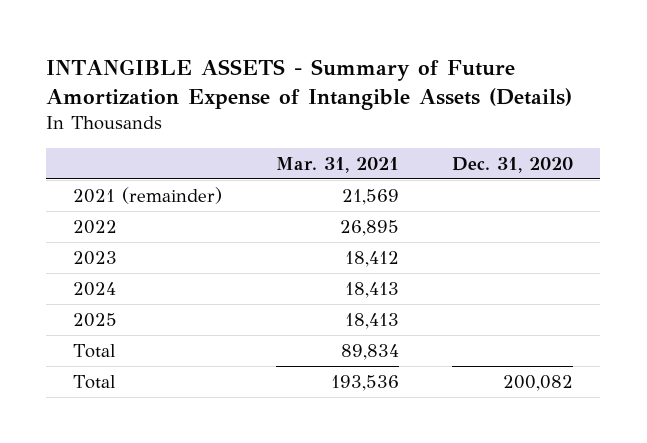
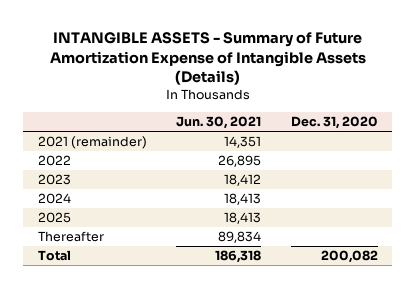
[275,156,399,173] Mar. 31, 2021 -> none
none -> [176,116,262,130] Jun. 30, 2021
[73,344,117,359] Total -> [37,231,104,243] Thereafter

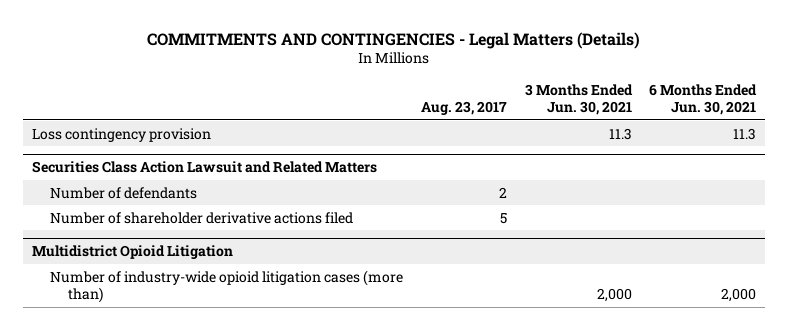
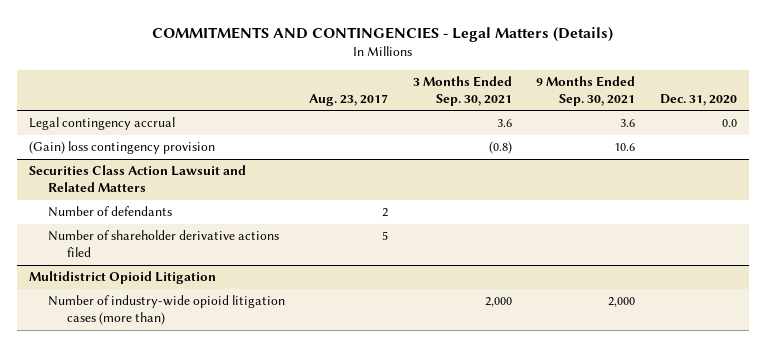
[524,83,633,116] 3 Months Ended Jun. 30, 2021 -> none
[649,83,758,116] 6 Months Ended Jun. 30, 2021 -> none
none -> [412,76,512,106] 3 Months Ended Sep. 30, 2021
none -> [536,76,636,106] 9 Months Ended Sep. 30, 2021
none -> [659,93,737,106] Dec. 31, 2020
none -> [28,117,175,131] Legal contingency accrual
[32,127,212,142] Loss contingency provision -> [28,141,215,155] (Gain) loss contingency provision

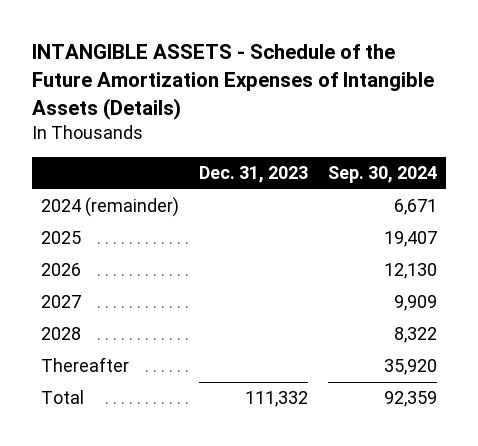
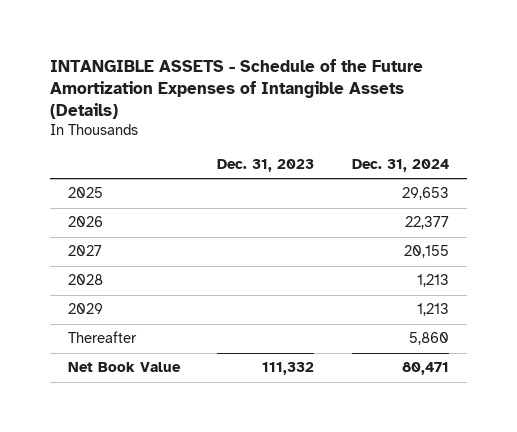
[327,165,437,183] Sep. 30, 2024 -> none
none -> [351,158,449,172] Dec. 31, 2024
[41,197,180,218] 2024 (remainder) -> none
none -> [68,303,104,315] 2029
[41,390,85,405] Total -> [68,362,182,373] Net Book Value

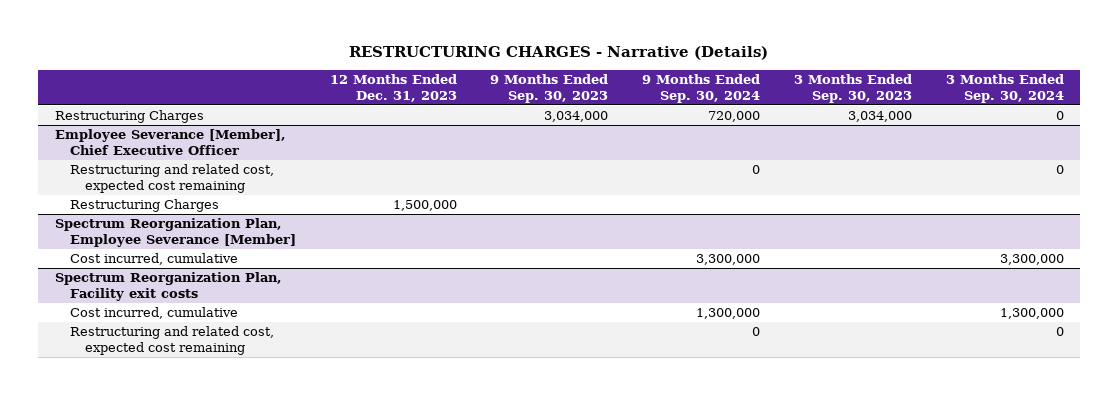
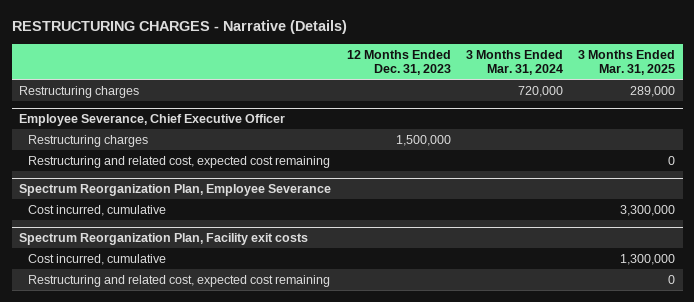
[490,74,609,103] 9 Months Ended Sep. 30, 2023 -> none
[642,74,761,103] 9 Months Ended Sep. 30, 2024 -> none
[793,74,912,103] 3 Months Ended Sep. 30, 2023 -> none
[945,74,1064,103] 3 Months Ended Sep. 30, 2024 -> none
none -> [465,49,563,76] 3 Months Ended Mar. 31, 2024
none -> [578,49,676,76] 3 Months Ended Mar. 31, 2025
[54,110,204,124] Restructuring Charges -> [19,85,140,98] Restructuring charges
[54,129,286,155] Employee Severance [Member], Chief Executive Officer -> [19,114,286,127] Employee Severance, Chief Executive Officer
none -> [28,134,149,147] Restructuring charges
[69,199,219,213] Restructuring Charges -> none
[54,218,296,247] Spectrum Reorganization Plan, Employee Severance [Member] -> [19,184,332,197] Spectrum Reorganization Plan, Employee Severance

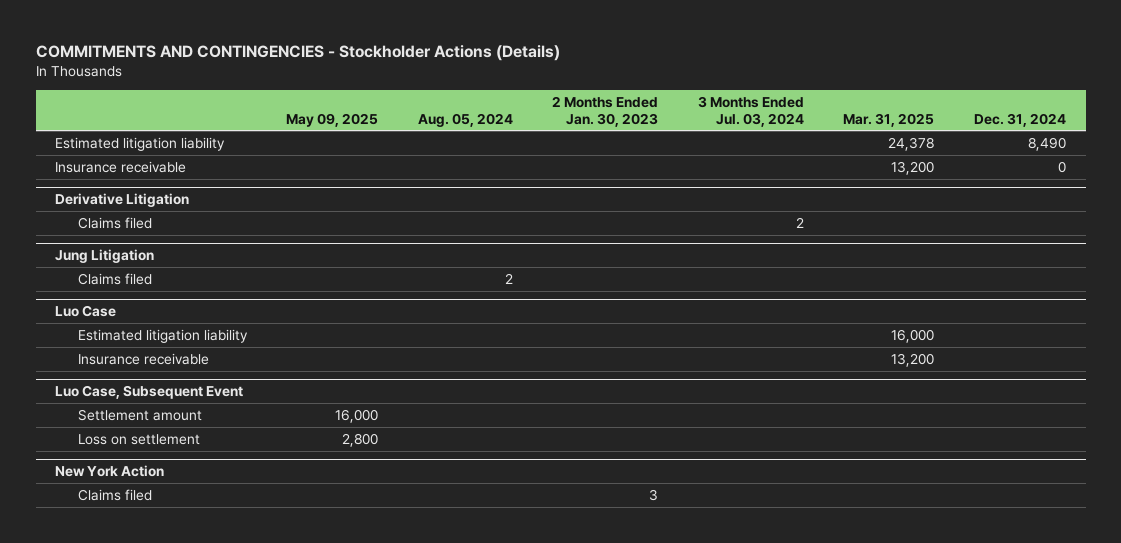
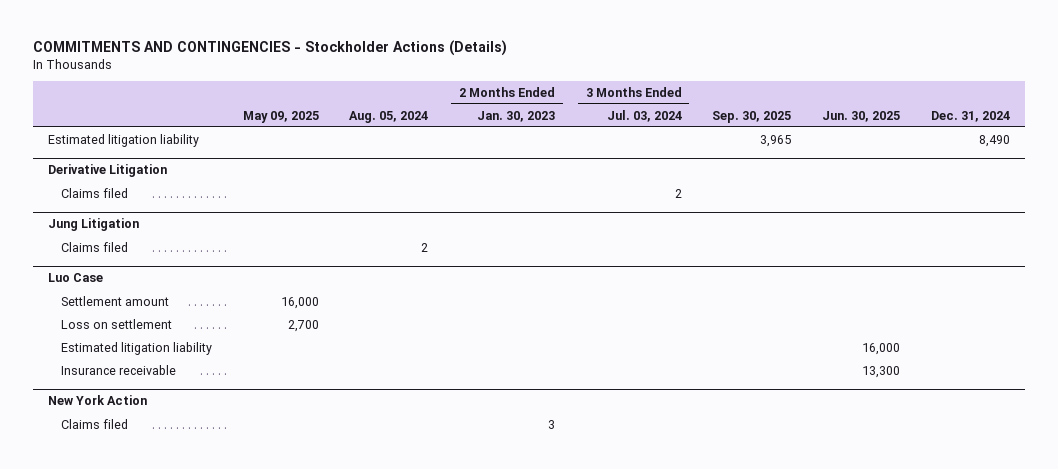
[843,112,935,127] Mar. 31, 2025 -> none
none -> [712,110,792,123] Sep. 30, 2025
none -> [821,110,900,122] Jun. 30, 2025
[55,160,187,173] Insurance receivable -> none
none -> [61,295,170,306] Settlement amount
none -> [61,318,173,329] Loss on settlement
[55,385,244,400] Luo Case, Subsequent Event -> none
[77,408,202,421] Settlement amount -> none
[77,433,200,445] Loss on settlement -> none

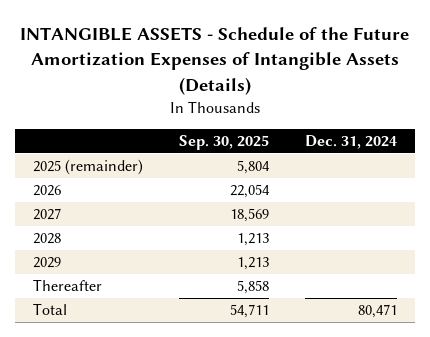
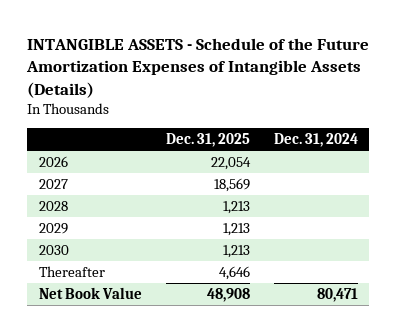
[179,134,270,150] Sep. 30, 2025 -> none
none -> [165,133,250,148] Dec. 31, 2025
[33,159,144,176] 2025 (remainder) -> none
none -> [39,244,70,255] 2030
[33,303,68,316] Total -> [39,286,143,299] Net Book Value

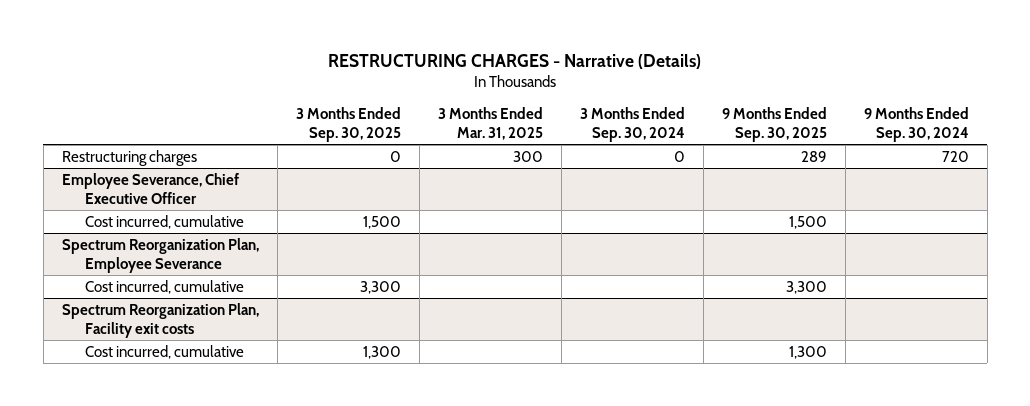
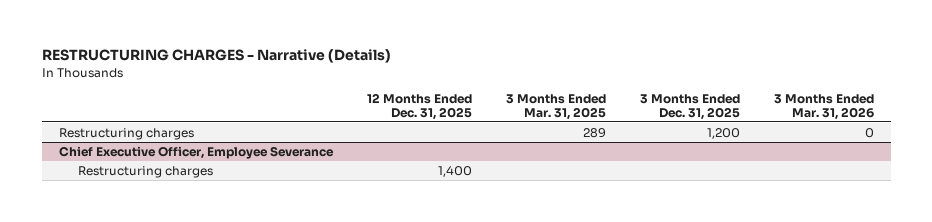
[295,106,401,143] 3 Months Ended Sep. 30, 2025 -> none
[579,106,685,143] 3 Months Ended Sep. 30, 2024 -> none
[721,106,827,143] 9 Months Ended Sep. 30, 2025 -> none
[863,106,969,143] 9 Months Ended Sep. 30, 2024 -> none
none -> [366,92,472,120] 12 Months Ended Dec. 31, 2025
none -> [639,93,740,120] 3 Months Ended Dec. 31, 2025
none -> [773,93,874,120] 3 Months Ended Mar. 31, 2026
[85,214,245,229] Cost incurred, cumulative -> none
[61,237,259,274] Spectrum Reorganization Plan, Employee Severance -> none
[85,279,245,294] Cost incurred, cumulative -> none
[61,302,259,339] Spectrum Reorganization Plan, Facility exit costs -> none
[85,344,245,359] Cost incurred, cumulative -> none
[512,150,543,162] 300 -> [582,127,606,138] 289
[61,172,239,205] Employee Severance, Chief Executive Officer -> [58,145,334,159] Chief Executive Officer, Employee Severance
none -> [77,165,213,178] Restructuring charges

